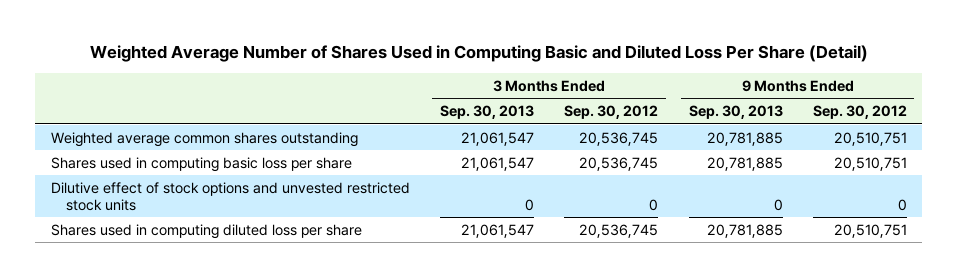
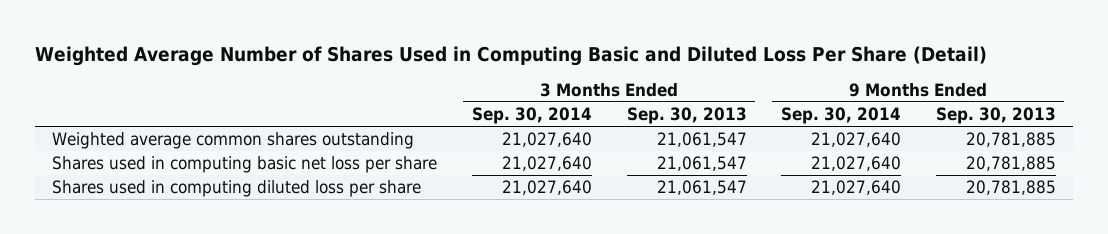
[564,104,659,119] Sep. 30, 2012 -> none
[812,104,907,119] Sep. 30, 2012 -> none
none -> [471,107,592,125] Sep. 30, 2014
none -> [781,107,902,125] Sep. 30, 2014
[50,181,410,211] Dilutive effect of stock options and unvested restricted stock units -> none
[50,156,352,172] Shares used in computing basic loss per share -> [52,156,438,174] Shares used in computing basic net loss per share

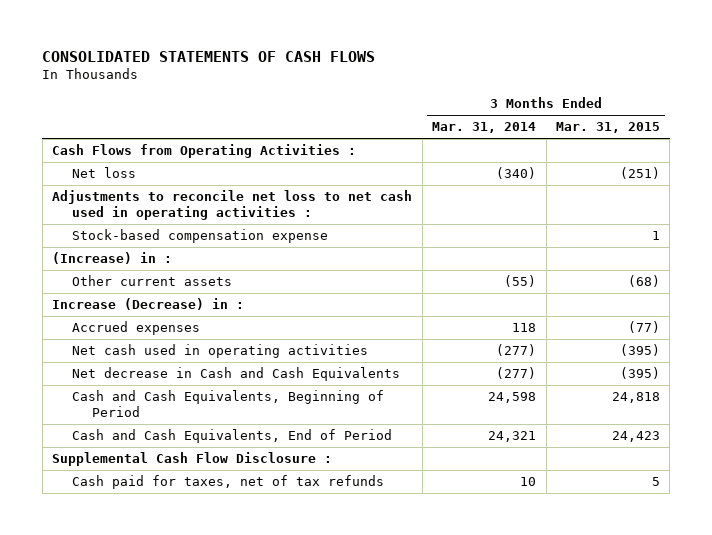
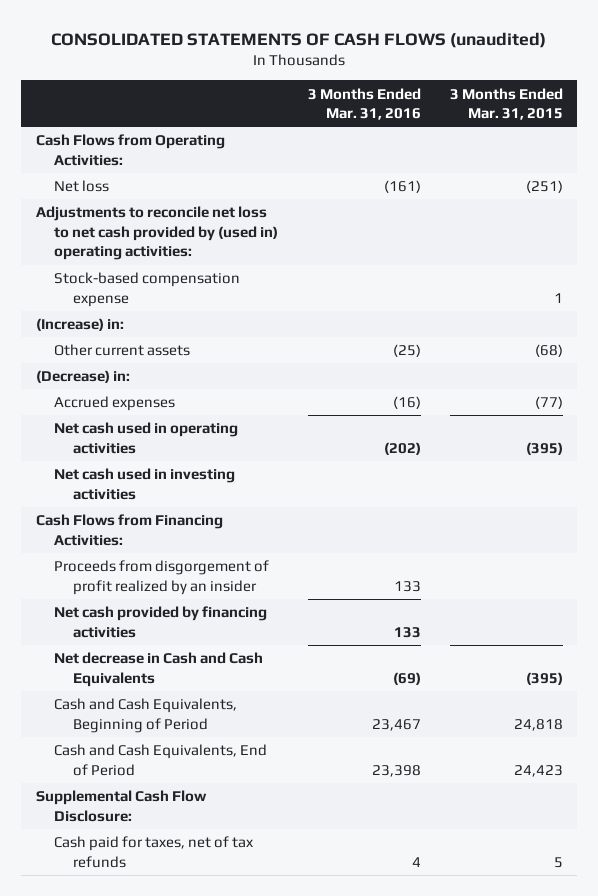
[42,50,376,62] CONSOLIDATED STATEMENTS OF CASH FLOWS -> [51,31,547,48] CONSOLIDATED STATEMENTS OF CASH FLOWS (unaudited)
[432,122,537,134] Mar. 31, 2014 -> none
none -> [307,87,421,121] 3 Months Ended Mar. 31, 2016
[52,144,357,159] Cash Flows from Operating Activities : -> [35,134,225,166] Cash Flows from Operating Activities:
[52,190,413,220] Adjustments to reconcile net loss to net cash used in operating activities : -> [35,206,279,261] Adjustments to reconcile net loss to net cash provided by (used in) operating activities:
[52,252,173,265] (Increase) in : -> [35,318,124,332] (Increase) in:
[52,298,245,311] Increase (Decrease) in : -> [35,370,130,384] (Decrease) in:
none -> [54,468,236,500] Net cash used in investing activities
none -> [35,514,223,546] Cash Flows from Financing Activities:
none -> [54,560,270,595] Proceeds from disgorgement of profit realized by an insider
none -> [54,606,268,638] Net cash provided by financing activities
[52,452,333,467] Supplemental Cash Flow Disclosure : -> [35,790,207,822] Supplemental Cash Flow Disclosure:

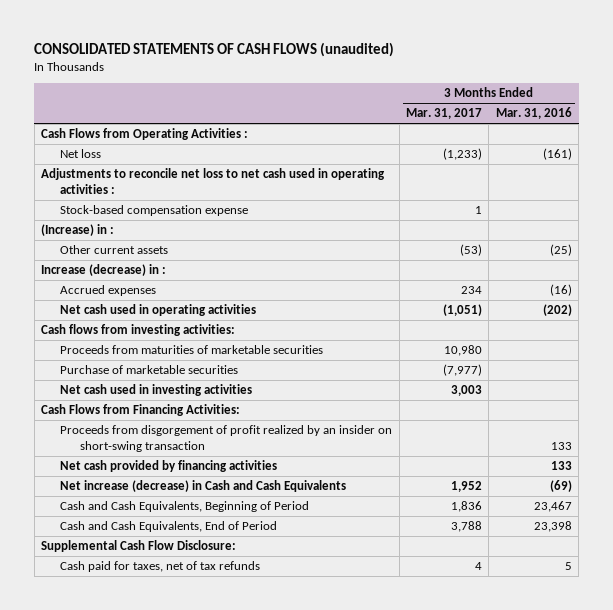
[449,87,563,121] 3 Months Ended Mar. 31, 2015 -> none
none -> [406,108,483,120] Mar. 31, 2017
[35,134,225,166] Cash Flows from Operating Activities: -> [40,128,248,141] Cash Flows from Operating Activities :
[35,206,279,261] Adjustments to reconcile net loss to net cash provided by (used in) operating activities: -> [40,168,385,194] Adjustments to reconcile net loss to net cash used in operating activities :
[35,318,124,332] (Increase) in: -> [40,224,114,237] (Increase) in :
[35,370,130,384] (Decrease) in: -> [40,264,166,277] Increase (decrease) in :
none -> [40,324,235,337] Cash flows from investing activities:
none -> [60,345,324,355] Proceeds from maturities of marketable securities
none -> [60,365,239,375] Purchase of marketable securities
[54,560,270,595] Proceeds from disgorgement of profit realized by an insider -> [60,425,393,452] Proceeds from disgorgement of profit realized by an insider on short-swing transaction
[54,652,264,687] Net decrease in Cash and Cash Equivalents -> [60,480,347,493] Net increase (decrease) in Cash and Cash Equivalents
[411,856,421,867] 4 -> [564,562,572,571] 5

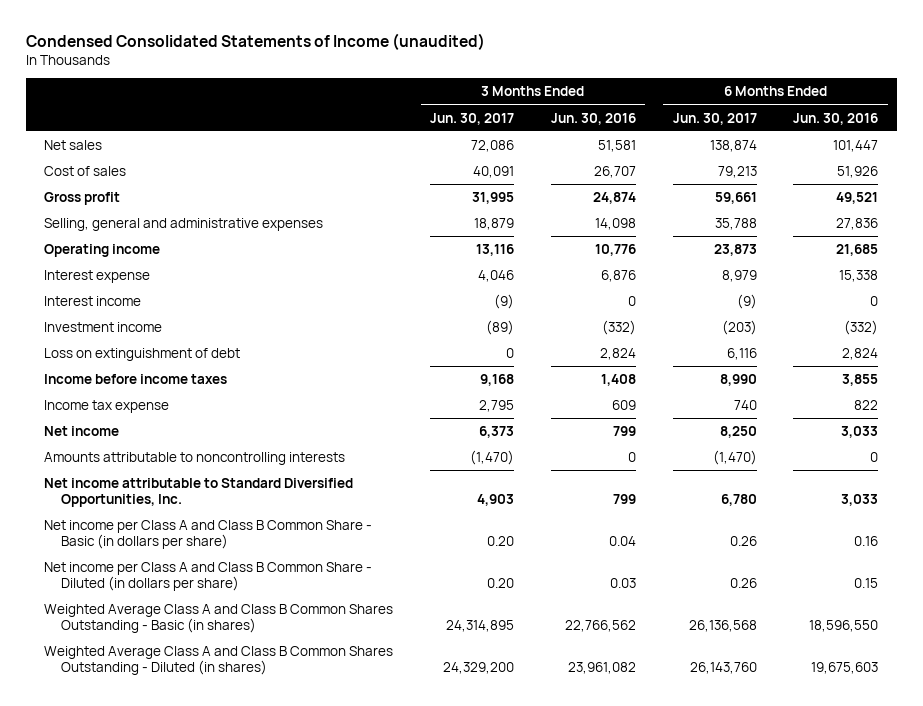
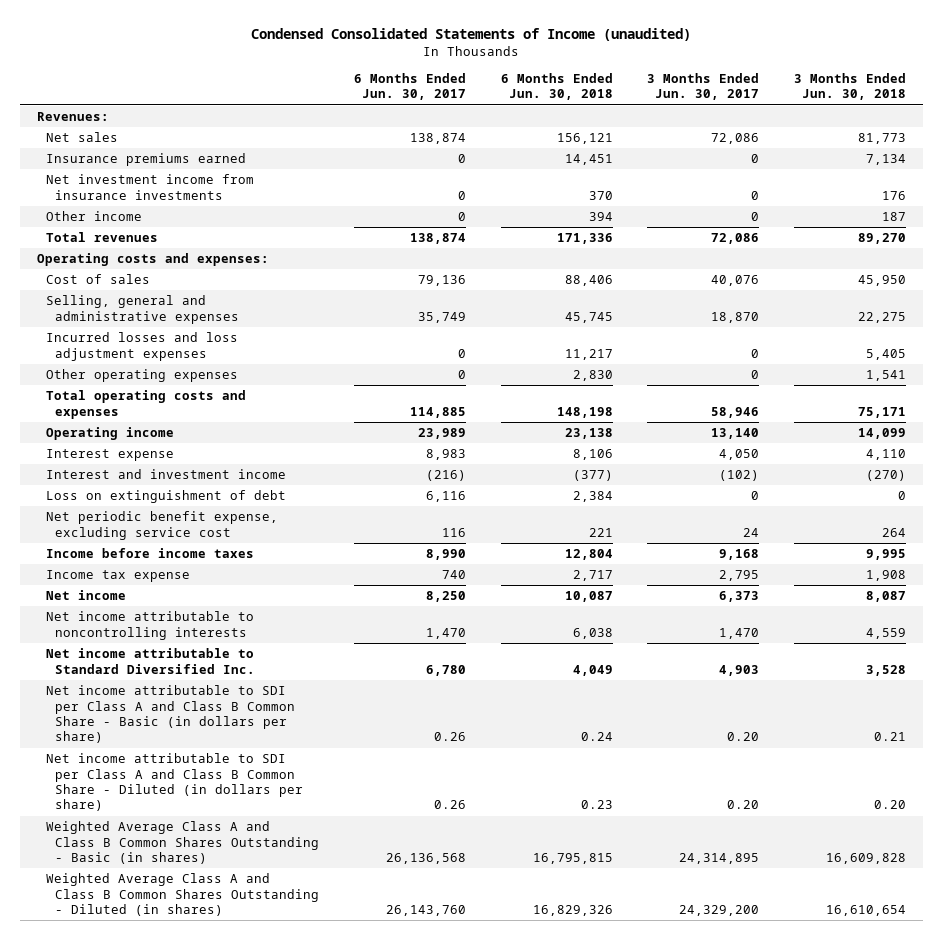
[550,112,636,125] Jun. 30, 2016 -> none
[793,112,879,125] Jun. 30, 2016 -> none
none -> [500,73,613,101] 6 Months Ended Jun. 30, 2018
none -> [793,73,906,101] 3 Months Ended Jun. 30, 2018
none -> [37,112,110,122] Revenues:
[44,192,121,206] Gross profit -> none
[44,322,163,333] Investment income -> none
none -> [46,153,247,167] Insurance premiums earned
none -> [46,174,255,200] Net investment income from insurance investments
none -> [46,211,143,222] Other income
none -> [46,232,159,243] Total revenues
none -> [37,253,270,267] Operating costs and expenses:
[472,166,514,179] 40,091 -> [711,275,760,287] 40,076
[717,166,757,179] 79,213 -> [418,275,467,287] 79,136
[473,218,514,231] 18,879 -> [711,311,760,323] 18,870
[714,218,757,231] 35,788 -> [418,311,467,323] 35,749
none -> [46,332,239,361] Incurred losses and loss adjustment expenses
none -> [46,369,239,383] Other operating expenses
none -> [46,390,247,419] Total operating costs and expenses
[475,244,514,257] 13,116 -> [711,428,760,440] 13,140
[713,244,757,257] 23,873 -> [418,428,467,440] 23,989
[477,270,514,283] 4,046 -> [719,449,760,461] 4,050
[721,270,757,283] 8,979 -> [426,449,467,461] 8,983
[44,296,142,307] Interest income -> [46,469,287,480] Interest and investment income
[493,294,514,310] (9) -> [719,470,760,482] (102)
[736,294,757,310] (9) -> [426,470,467,482] (216)
none -> [46,511,279,540] Net periodic benefit expense, excluding service cost
[44,452,346,466] Amounts attributable to noncontrolling interests -> [46,611,255,640] Net income attributable to noncontrolling interests
[469,450,514,466] (1,470) -> [719,627,760,639] 1,470
[712,450,757,466] (1,470) -> [426,627,467,639] 1,470
[44,478,354,508] Net income attributable to Standard Diversified Opportunities, Inc. -> [46,648,256,674] Net income attributable to Standard Diversified Inc.
[44,520,373,550] Net income per Class A and Class B Common Share - Basic (in dollars per share) -> [46,685,296,744] Net income attributable to SDI per Class A and Class B Common Share - Basic (in dollars per share)
[44,562,373,592] Net income per Class A and Class B Common Share - Diluted (in dollars per share) -> [46,753,304,812] Net income attributable to SDI per Class A and Class B Common Share - Diluted (in dollars per share)

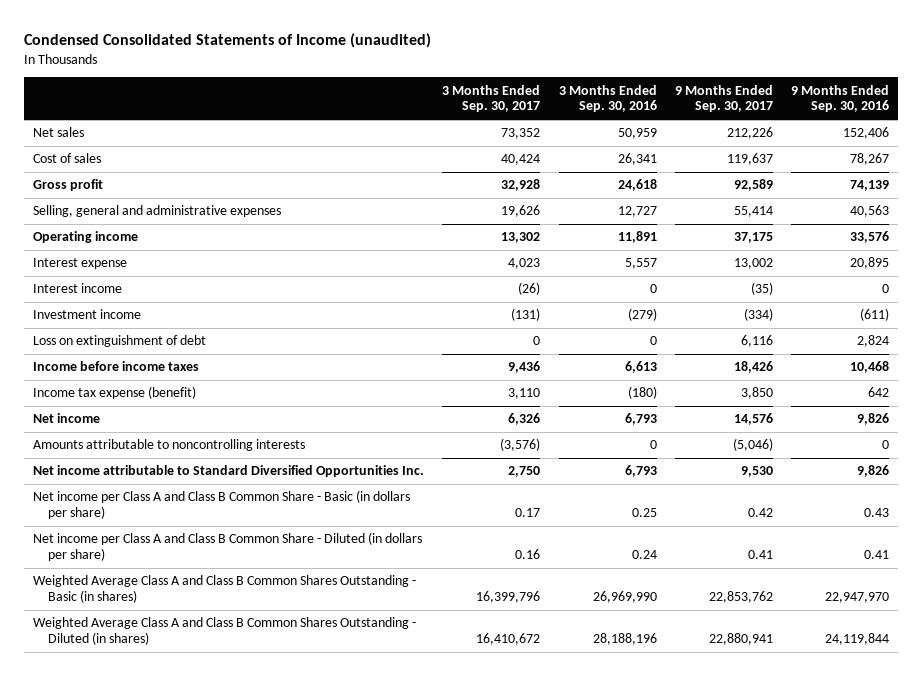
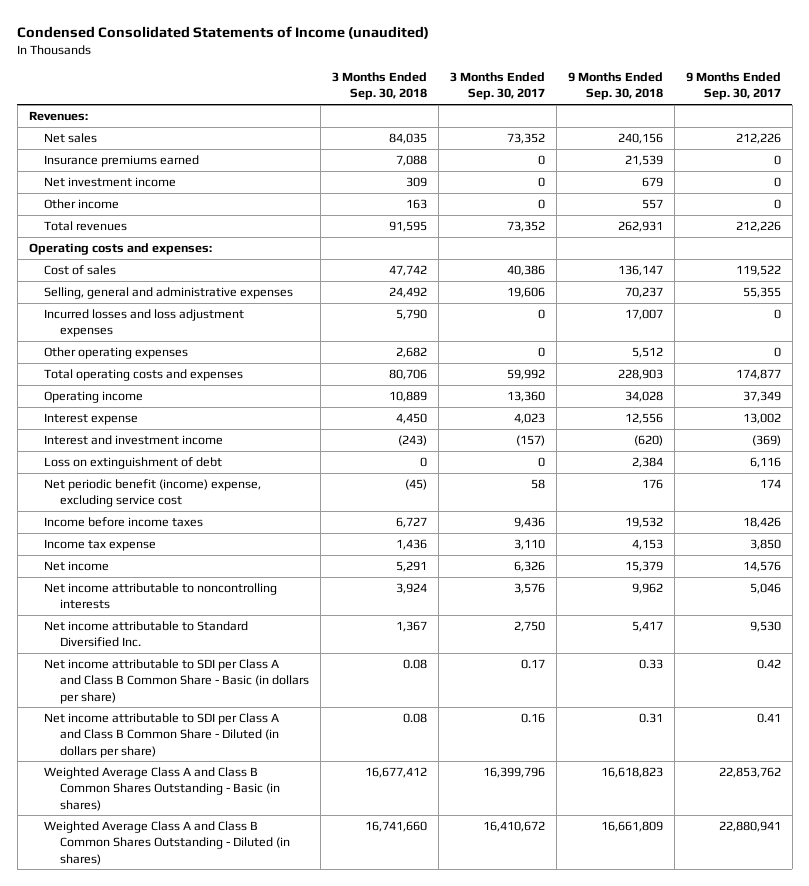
[558,84,657,113] 3 Months Ended Sep. 30, 2016 -> none
[791,84,890,113] 9 Months Ended Sep. 30, 2016 -> none
none -> [331,72,427,101] 3 Months Ended Sep. 30, 2018
none -> [567,72,663,101] 9 Months Ended Sep. 30, 2018
none -> [28,111,88,122] Revenues:
[32,179,103,192] Gross profit -> none
none -> [44,155,200,168] Insurance premiums earned
none -> [44,177,177,188] Net investment income
none -> [44,199,120,210] Other income
none -> [44,221,128,232] Total revenues
none -> [28,243,212,256] Operating costs and expenses:
[501,154,541,166] 40,424 -> [506,265,545,277] 40,386
[726,153,773,166] 119,637 -> [735,265,781,277] 119,522
[501,205,541,218] 19,626 -> [506,287,545,299] 19,606
[733,206,773,218] 55,414 -> [742,287,781,299] 55,355
none -> [44,309,245,338] Incurred losses and loss adjustment expenses
none -> [44,347,189,360] Other operating expenses
none -> [44,369,244,382] Total operating costs and expenses
[501,232,541,244] 13,302 -> [506,391,545,403] 13,360
[733,232,773,244] 37,175 -> [742,391,781,403] 37,349
[32,309,141,320] Investment income -> none
[32,283,122,294] Interest income -> [44,435,224,446] Interest and investment income
[518,282,541,296] (26) -> [515,435,545,447] (157)
[750,282,773,296] (35) -> [751,435,781,447] (369)
none -> [44,479,262,508] Net periodic benefit (income) expense, excluding service cost
[32,386,196,400] Income tax expense (benefit) -> [44,539,157,552] Income tax expense
[32,439,305,452] Amounts attributable to noncontrolling interests -> [44,583,278,610] Net income attributable to noncontrolling interests
[500,438,541,452] (3,576) -> [513,583,545,595] 3,576
[732,438,773,452] (5,046) -> [749,583,781,595] 5,046
[32,465,424,478] Net income attributable to Standard Diversified Opportunities Inc. -> [44,621,249,648] Net income attributable to Standard Diversified Inc.
[32,490,410,520] Net income per Class A and Class B Common Share - Basic (in dollars per share) -> [44,659,309,704] Net income attributable to SDI per Class A and Class B Common Share - Basic (in dollars per share)
[32,532,422,562] Net income per Class A and Class B Common Share - Diluted (in dollars per share) -> [44,713,280,758] Net income attributable to SDI per Class A and Class B Common Share - Diluted (in dollars per share)

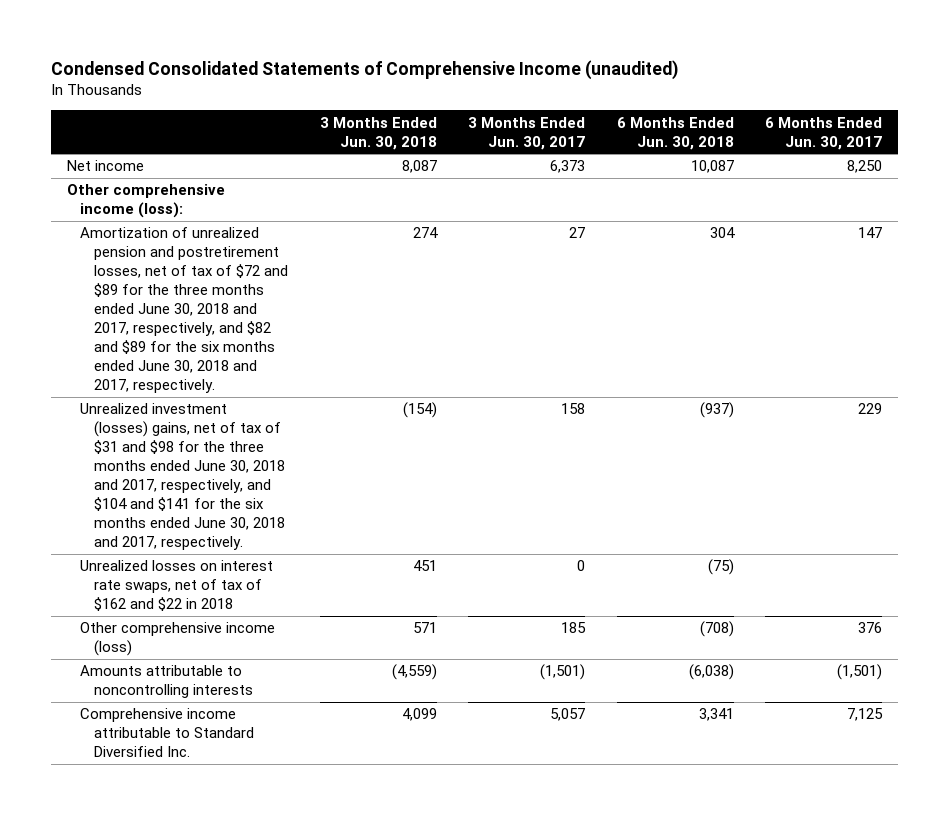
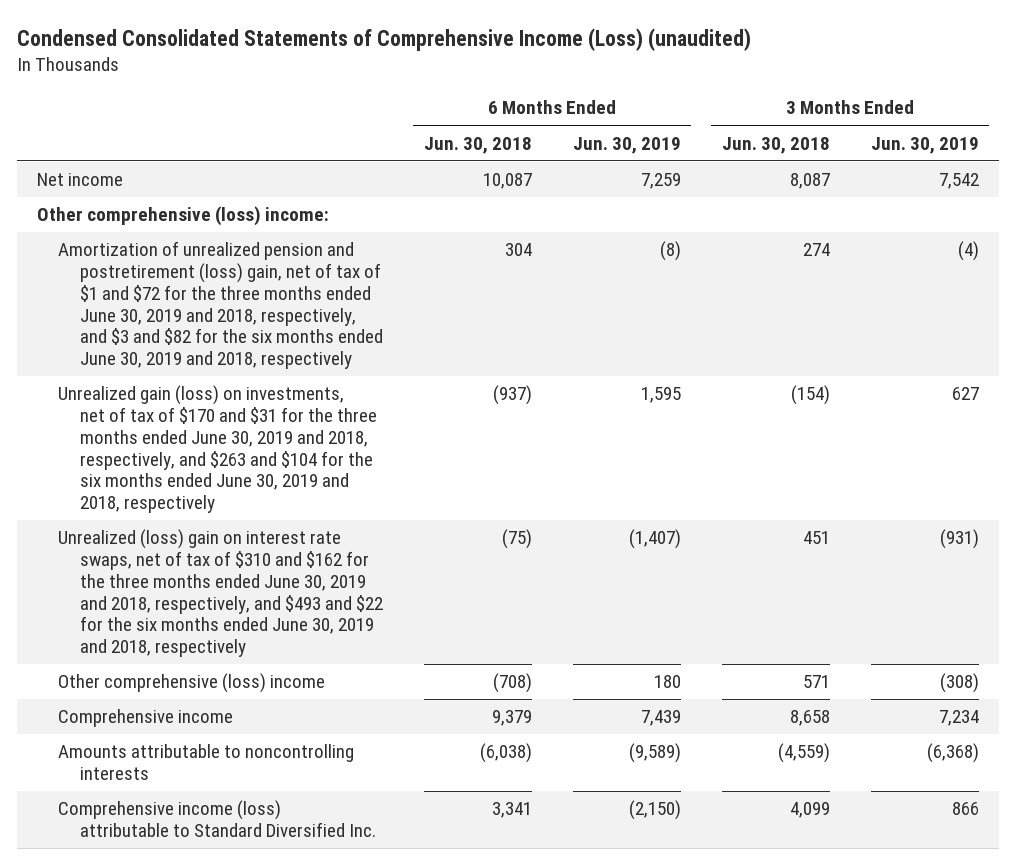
[51,59,679,80] Condensed Consolidated Statements of Comprehensive Income (unaudited) -> [16,27,751,51] Condensed Consolidated Statements of Comprehensive Income (Loss) (unaudited)
[468,116,586,150] 3 Months Ended Jun. 30, 2017 -> none
[765,116,883,150] 6 Months Ended Jun. 30, 2017 -> none
none -> [572,136,681,154] Jun. 30, 2019
none -> [870,136,979,154] Jun. 30, 2019
[66,184,225,219] Other comprehensive income (loss): -> [37,206,330,227] Other comprehensive (loss) income:
[80,227,289,394] Amortization of unrealized pension and postretirement losses, net of tax of $72 and $89 for the three months ended June 30, 2018 and 2017, respectively, and $82 and $89 for the six months ended June 30, 2018 and 2017, respectively. -> [58,241,383,370] Amortization of unrealized pension and postretirement (loss) gain, net of tax of $1 and $72 for the three months ended June 30, 2019 and 2018, respectively, and $3 and $82 for the six months ended June 30, 2019 and 2018, respectively
[80,403,286,551] Unrealized investment (losses) gains, net of tax of $31 and $98 for the three months ended June 30, 2018 and 2017, respectively, and $104 and $141 for the six months ended June 30, 2018 and 2017, respectively. -> [58,385,377,514] Unrealized gain (loss) on investments, net of tax of $170 and $31 for the three months ended June 30, 2019 and 2018, respectively, and $263 and $104 for the six months ended June 30, 2019 and 2018, respectively
[80,560,274,612] Unrealized losses on interest rate swaps, net of tax of $162 and $22 in 2018 -> [58,529,383,658] Unrealized (loss) gain on interest rate swaps, net of tax of $310 and $162 for the three months ended June 30, 2019 and 2018, respectively, and $493 and $22 for the six months ended June 30, 2019 and 2018, respectively
[80,622,276,657] Other comprehensive income (loss) -> [58,673,326,694] Other comprehensive (loss) income
none -> [58,709,234,728] Comprehensive income
[80,708,255,758] Comprehensive income attributable to Standard Diversified Inc. -> [58,800,376,838] Comprehensive income (loss) attributable to Standard Diversified Inc.

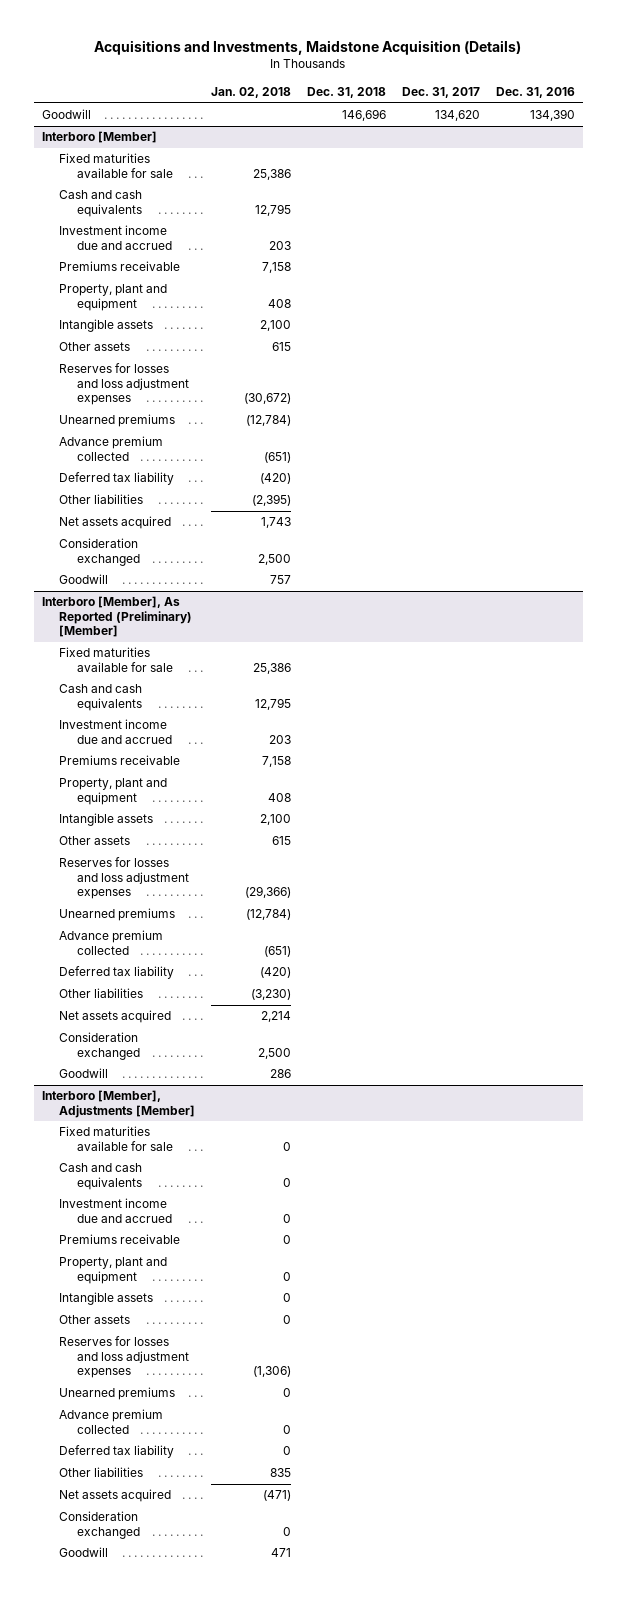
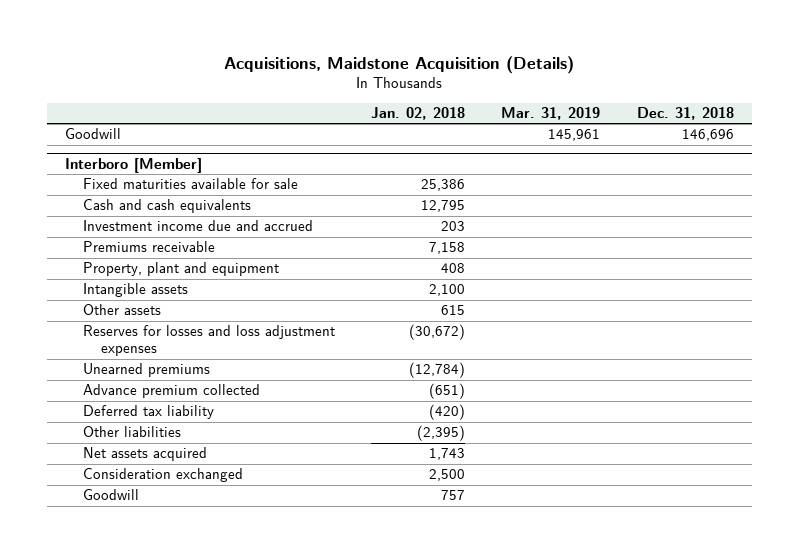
[94,40,522,56] Acquisitions and Investments, Maidstone Acquisition (Details) -> [224,56,575,75] Acquisitions, Maidstone Acquisition (Details)
[402,86,481,98] Dec. 31, 2017 -> none
[496,86,576,98] Dec. 31, 2016 -> none
none -> [501,106,601,120] Mar. 31, 2019
[41,596,193,637] Interboro [Member], As Reported (Preliminary) [Member] -> none
[59,647,173,672] Fixed maturities available for sale -> none
[59,684,143,711] Cash and cash equivalents -> none
[59,719,172,744] Investment income due and accrued -> none
[59,755,181,766] Premiums receivable -> none
[59,778,168,805] Property, plant and equipment -> none
[59,813,154,827] Intangible assets -> none
[59,836,131,846] Other assets -> none
[59,857,189,899] Reserves for losses and loss adjustment expenses -> none
[59,908,176,922] Unearned premiums -> none
[59,930,164,955] Advance premium collected -> none
[59,966,175,980] Deferred tax liability -> none
[59,988,144,999] Other liabilities -> none
[59,1010,172,1024] Net assets acquired -> none
[59,1032,140,1060] Consideration exchanged -> none
[59,1068,109,1079] Goodwill -> none
[41,1090,196,1118] Interboro [Member], Adjustments [Member] -> none
[59,1126,173,1151] Fixed maturities available for sale -> none
[59,1163,143,1190] Cash and cash equivalents -> none
[59,1198,172,1223] Investment income due and accrued -> none
[59,1234,181,1245] Premiums receivable -> none
[59,1257,168,1284] Property, plant and equipment -> none
[59,1292,154,1306] Intangible assets -> none
[59,1315,131,1325] Other assets -> none
[59,1336,189,1378] Reserves for losses and loss adjustment expenses -> none
[59,1387,176,1401] Unearned premiums -> none
[59,1409,164,1434] Advance premium collected -> none
[59,1445,175,1459] Deferred tax liability -> none
[59,1467,144,1478] Other liabilities -> none
[59,1489,172,1503] Net assets acquired -> none
[59,1511,140,1539] Consideration exchanged -> none
[59,1547,109,1558] Goodwill -> none

